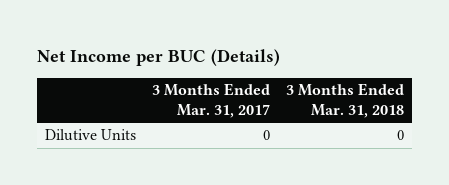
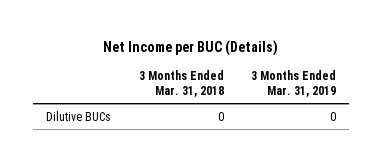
[151,83,270,118] 3 Months Ended Mar. 31, 2017 -> none
none -> [250,70,336,98] 3 Months Ended Mar. 31, 2019
[45,129,137,142] Dilutive Units -> [46,110,112,121] Dilutive BUCs

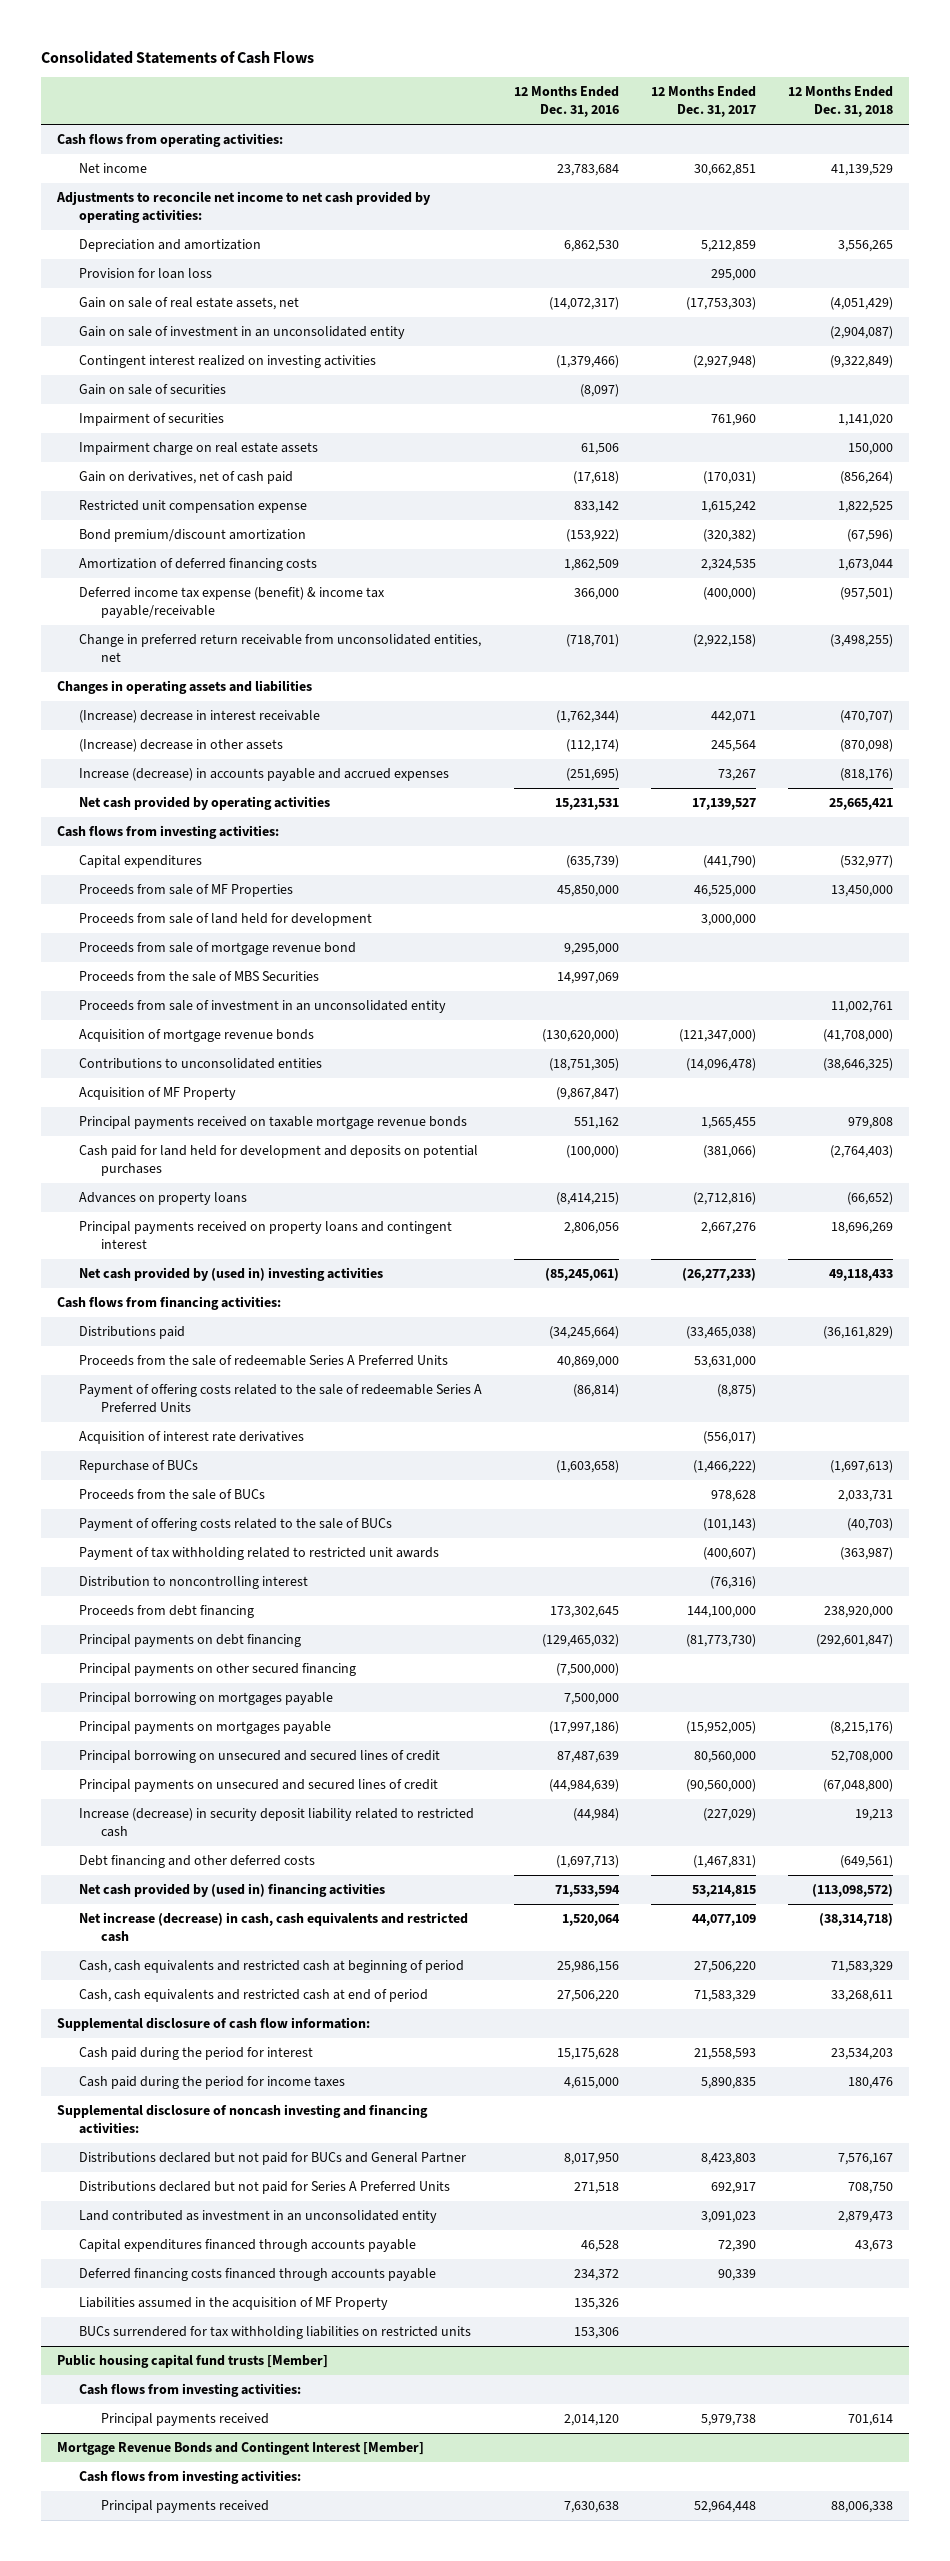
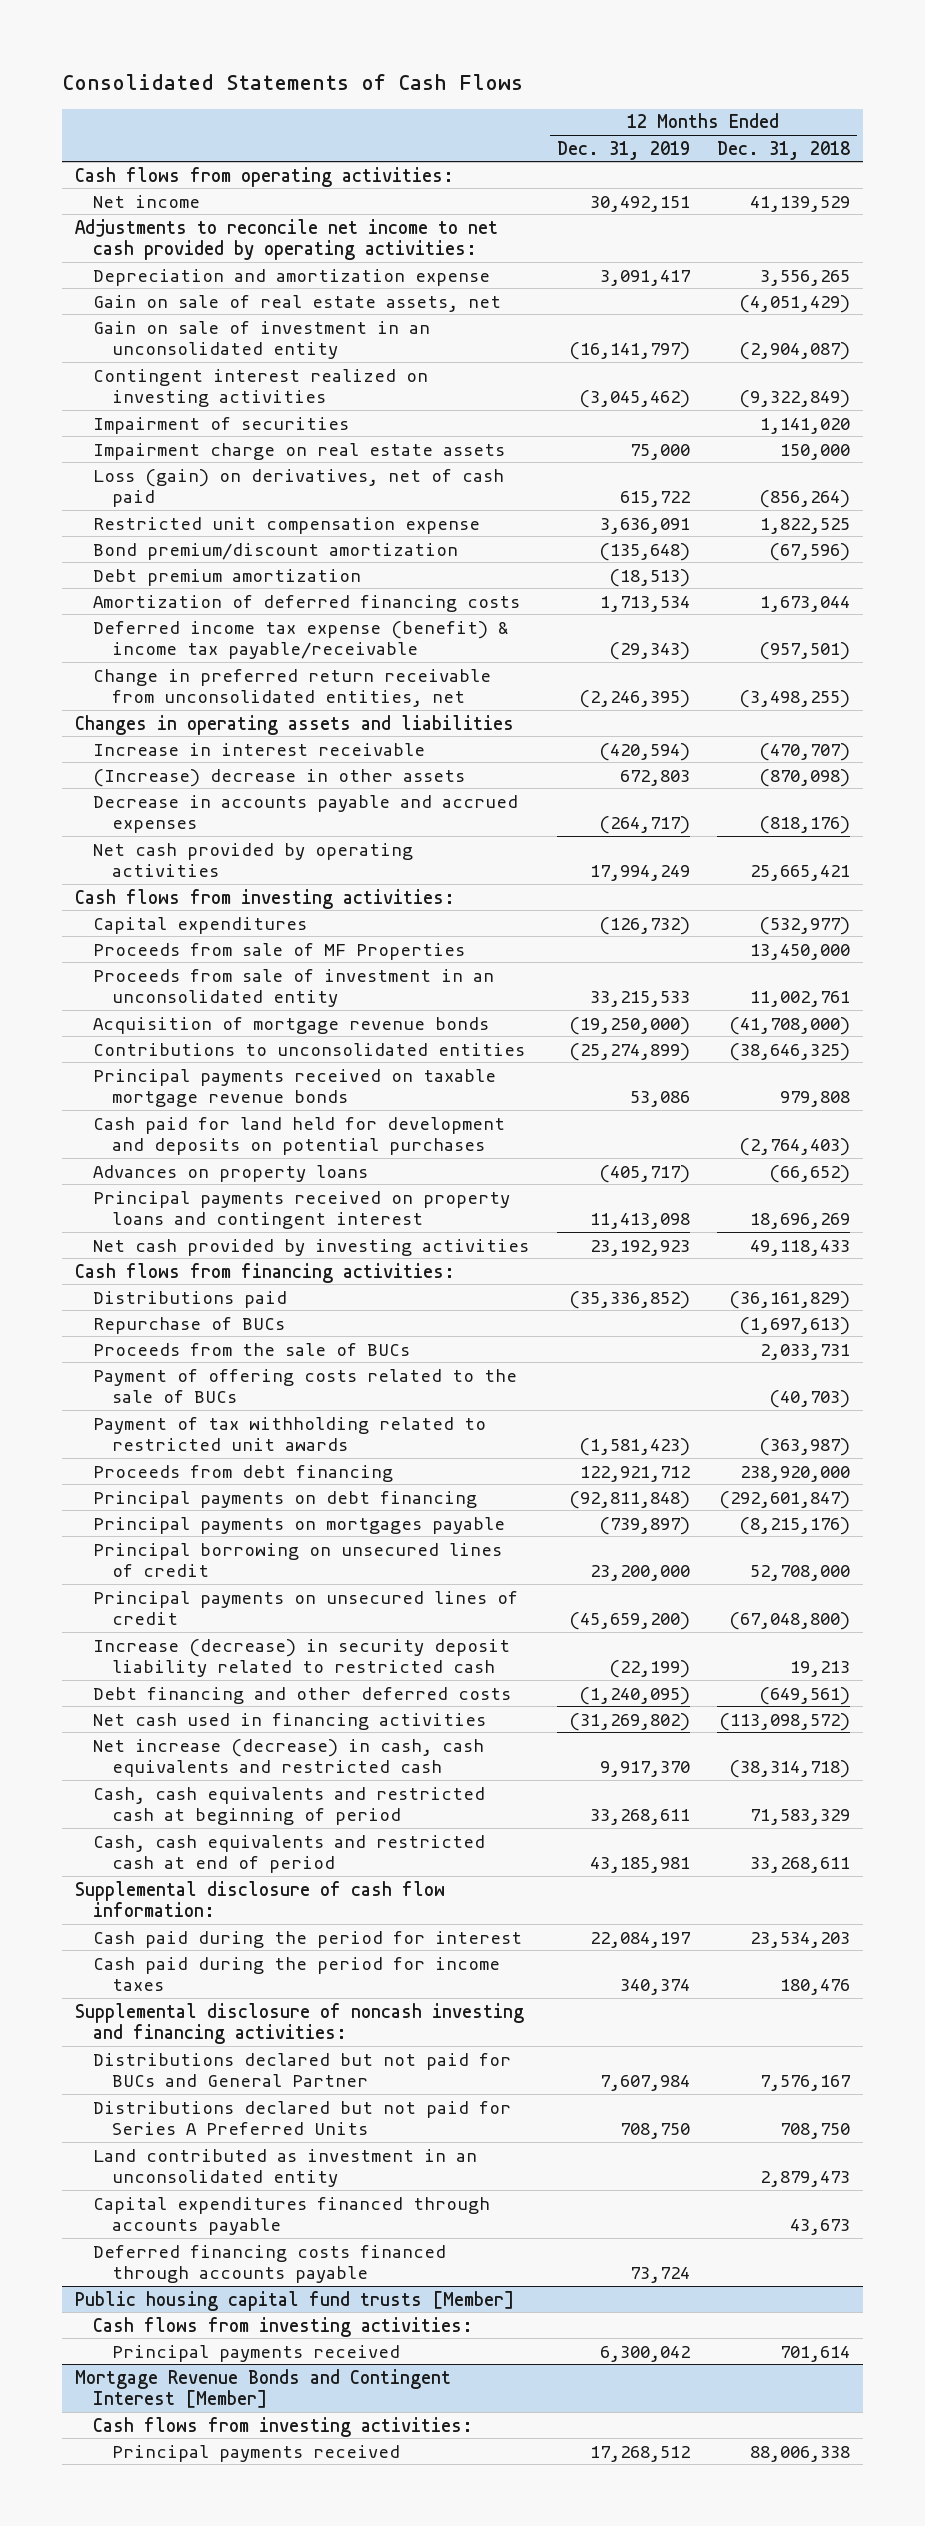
[514,86,620,118] 12 Months Ended Dec. 31, 2016 -> none
[651,86,757,118] 12 Months Ended Dec. 31, 2017 -> none
none -> [556,140,690,160] Dec. 31, 2019
[79,268,213,280] Provision for loan loss -> none
[79,239,262,253] Depreciation and amortization -> [93,268,491,286] Depreciation and amortization expense
[79,384,227,396] Gain on sale of securities -> none
[79,471,294,485] Gain on derivatives, net of cash paid -> [93,468,505,507] Loss (gain) on derivatives, net of cash paid
none -> [93,568,362,586] Debt premium amortization
[79,710,321,724] (Increase) decrease in interest receivable -> [93,742,426,756] Increase in interest receivable
[79,768,450,782] Increase (decrease) in accounts payable and accrued expenses -> [93,794,519,833] Decrease in accounts payable and accrued expenses
[79,913,373,927] Proceeds from sale of land held for development -> none
[79,942,357,956] Proceeds from sale of mortgage revenue bond -> none
[79,971,320,983] Proceeds from the sale of MBS Securities -> none
[79,1087,237,1101] Acquisition of MF Property -> none
[79,1267,384,1282] Net cash provided by (used in) investing activities -> [93,1238,530,1256] Net cash provided by investing activities
[79,1355,449,1367] Proceeds from the sale of redeemable Series A Preferred Units -> none
[79,1384,483,1413] Payment of offering costs related to the sale of redeemable Series A Preferred Units -> none
[79,1431,305,1445] Acquisition of interest rate derivatives -> none
[79,1576,309,1590] Distribution to noncontrolling interest -> none
[79,1663,357,1677] Principal payments on other secured financing -> none
[79,1692,334,1706] Principal borrowing on mortgages payable -> none
[79,1750,441,1764] Principal borrowing on unsecured and secured lines of credit -> [93,1542,503,1577] Principal borrowing on unsecured lines of credit
[79,1779,439,1793] Principal payments on unsecured and secured lines of credit -> [93,1590,519,1625] Principal payments on unsecured lines of credit
[79,1883,386,1898] Net cash provided by (used in) financing activities -> [93,1712,487,1730] Net cash used in financing activities
[79,2297,389,2311] Liabilities assumed in the acquisition of MF Property -> none
[79,2326,472,2340] BUCs surrendered for tax withholding liabilities on restricted units -> none

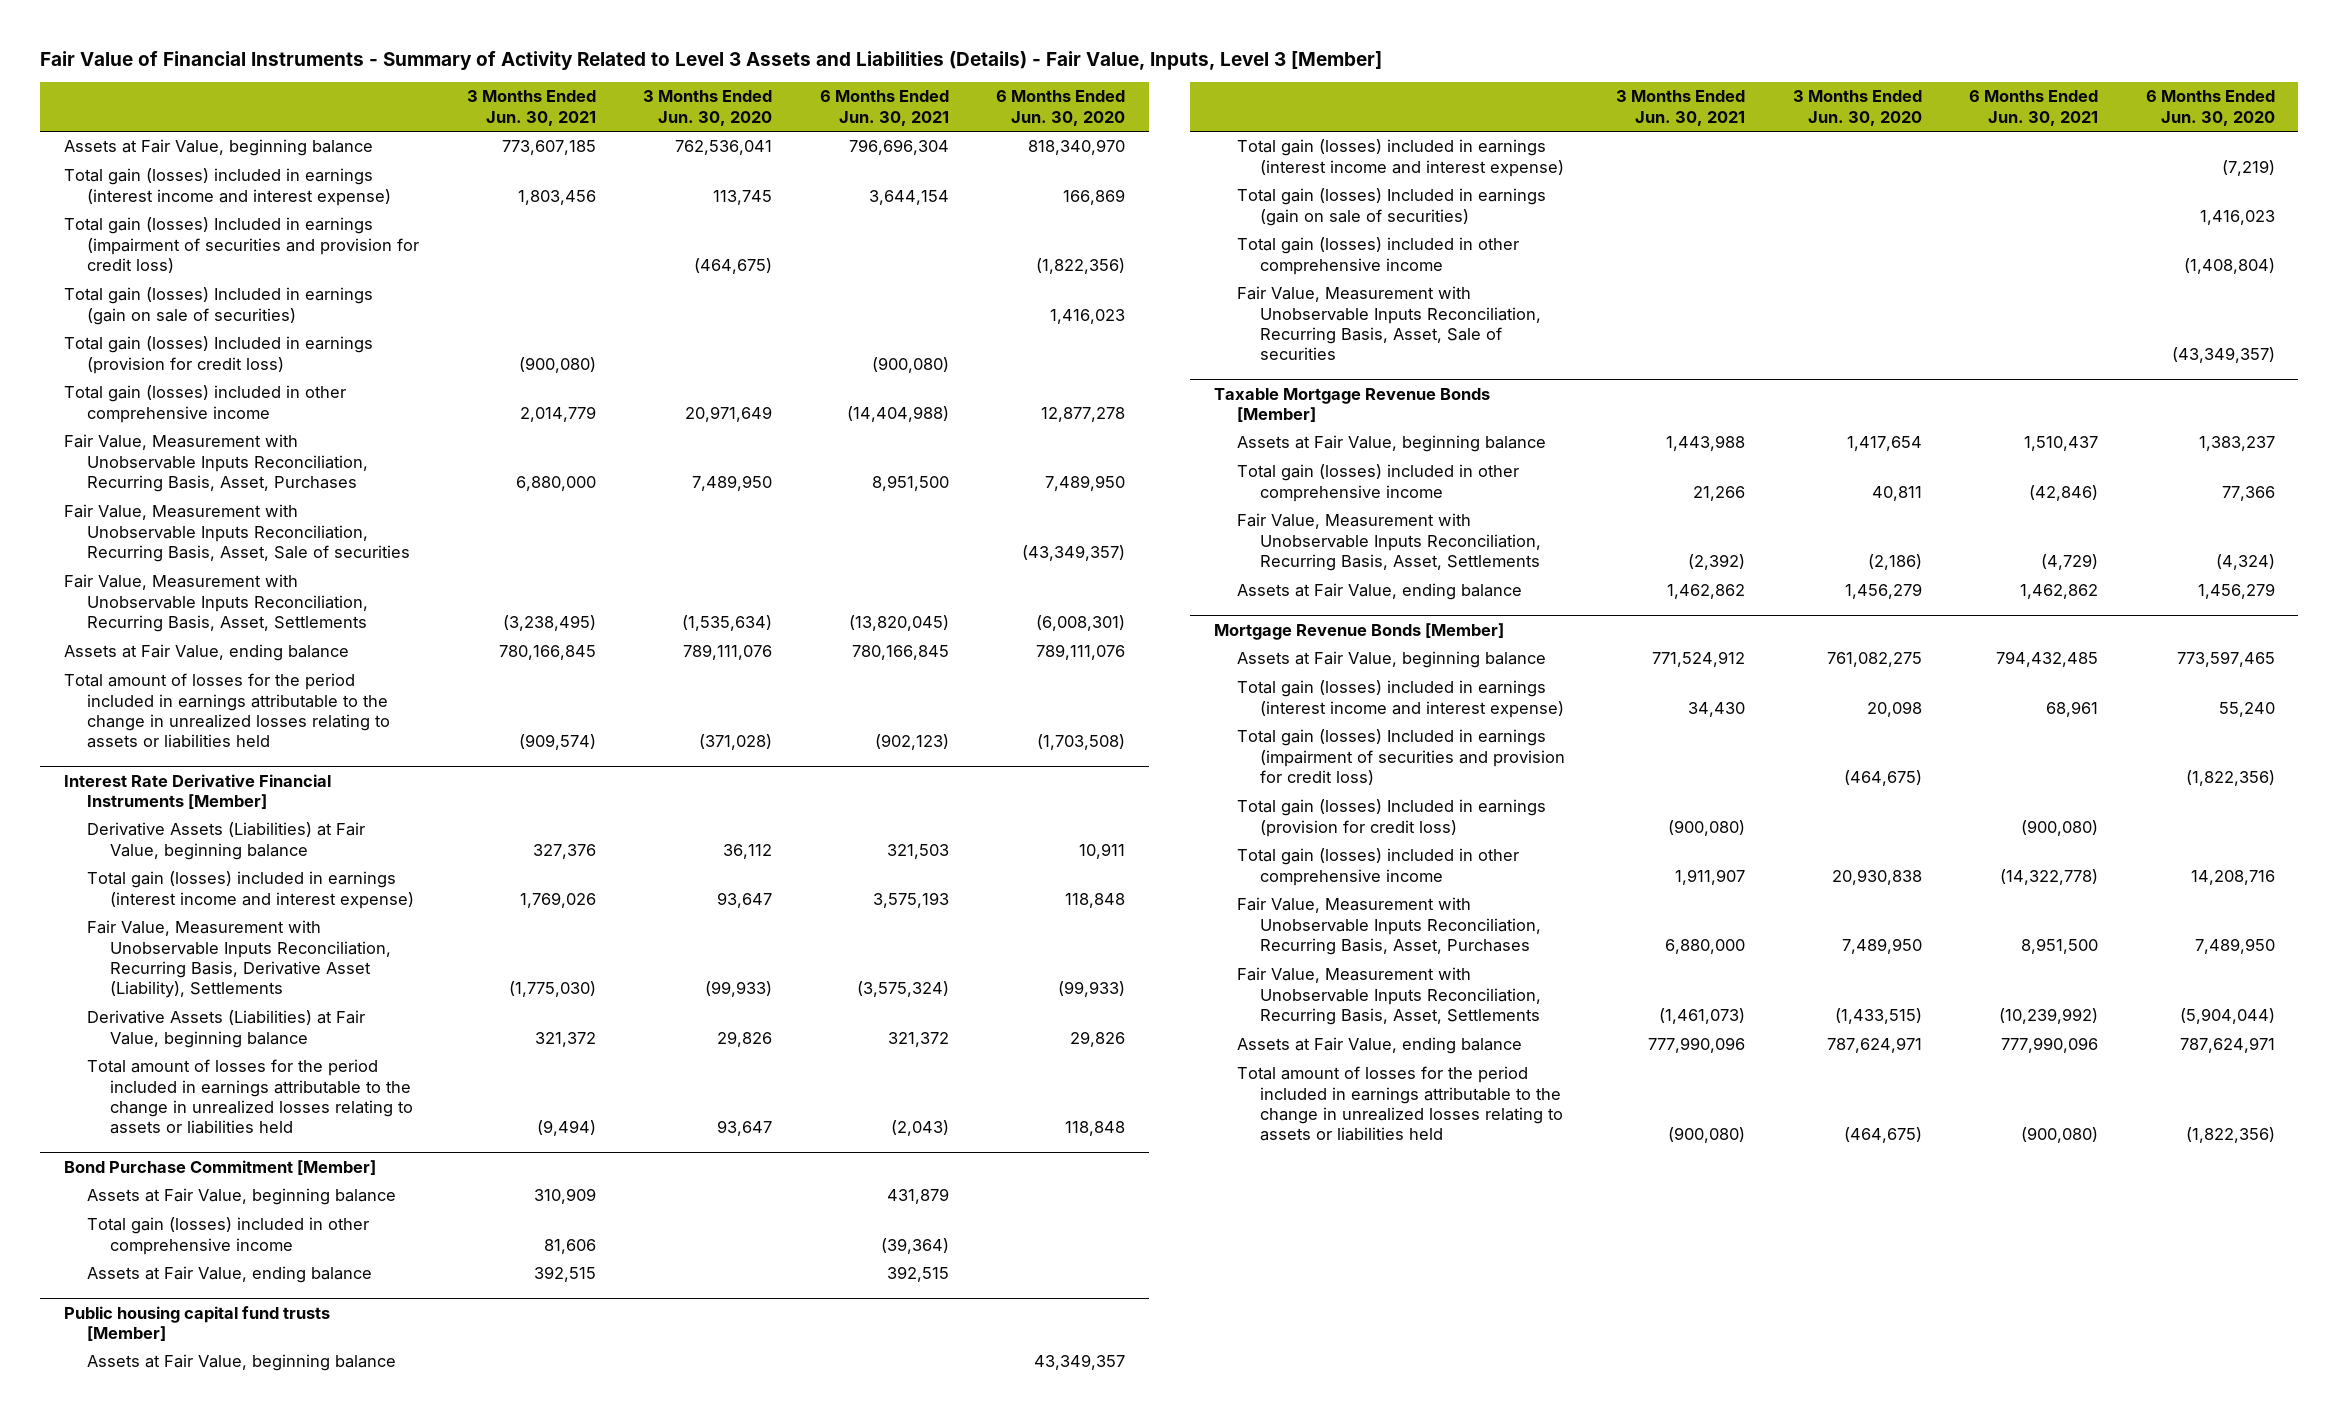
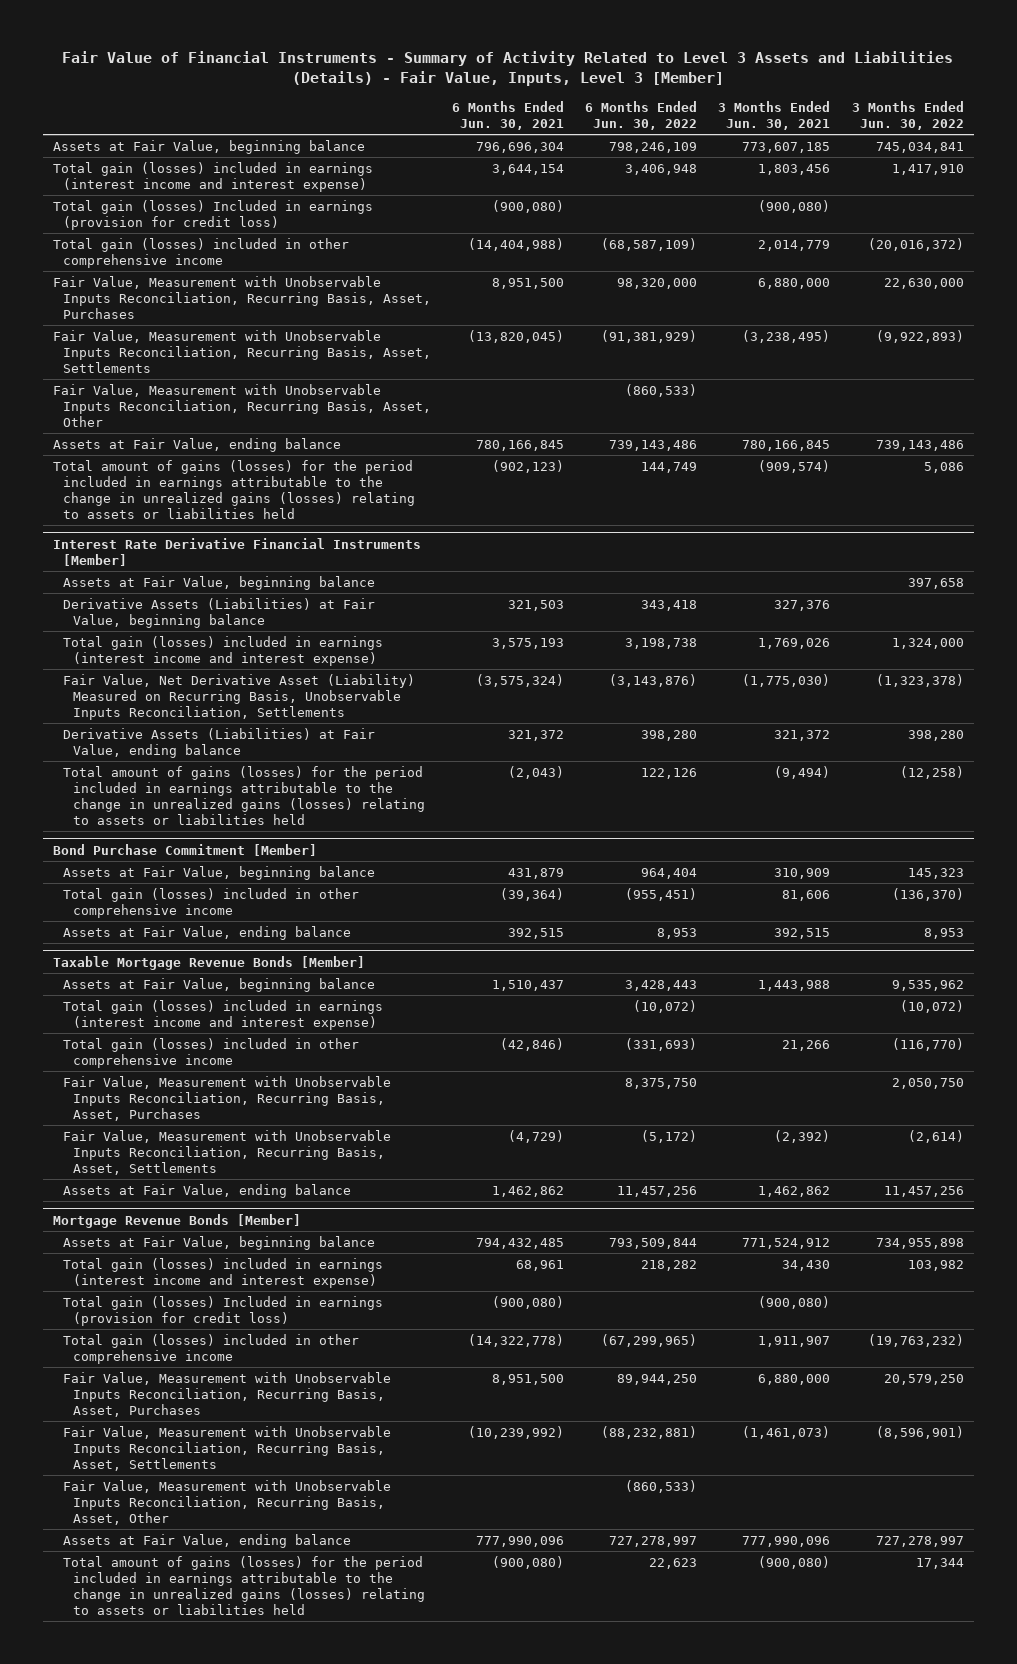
[643,90,773,126] 3 Months Ended Jun. 30, 2020 -> none
[996,90,1126,126] 6 Months Ended Jun. 30, 2020 -> none
none -> [585,101,698,131] 6 Months Ended Jun. 30, 2022
none -> [851,101,964,131] 3 Months Ended Jun. 30, 2022
[63,217,420,274] Total gain (losses) Included in earnings (impairment of securities and provision for credit loss) -> none
[63,287,373,325] Total gain (losses) Included in earnings (gain on sale of securities) -> none
[63,504,411,563] Fair Value, Measurement with Unobservable Inputs Reconciliation, Recurring Basis, Asset, Sale of securities -> none
none -> [53,383,432,427] Fair Value, Measurement with Unobservable Inputs Reconciliation, Recurring Basis, Asset, Other
[63,673,391,749] Total amount of losses for the period included in earnings attributable to the change in unrealized losses relating to assets or liabilities held -> [53,459,416,519] Total amount of gains (losses) for the period included in earnings attributable to the change in unrealized gains (losses) relating to assets or liabilities held
none -> [63,575,376,590] Assets at Fair Value, beginning balance
[87,920,392,999] Fair Value, Measurement with Unobservable Inputs Reconciliation, Recurring Basis, Derivative Asset (Liability), Settlements -> [63,673,416,720] Fair Value, Net Derivative Asset (Liability) Measured on Recurring Basis, Unobservable Inputs Reconciliation, Settlements
[87,1010,366,1048] Derivative Assets (Liabilities) at Fair Value, beginning balance -> [63,727,376,758] Derivative Assets (Liabilities) at Fair Value, ending balance
[87,1059,414,1135] Total amount of losses for the period included in earnings attributable to the change in unrealized losses relating to assets or liabilities held -> [63,765,425,825] Total amount of gains (losses) for the period included in earnings attributable to the change in unrealized gains (losses) relating to assets or liabilities held
[63,1305,330,1341] Public housing capital fund trusts [Member] -> none
[87,1354,397,1372] Assets at Fair Value, beginning balance -> none
[1236,139,1564,177] Total gain (losses) included in earnings (interest income and interest expense) -> none
[1236,188,1546,226] Total gain (losses) Included in earnings (gain on sale of securities) -> none
[1236,237,1519,275] Total gain (losses) included in other comprehensive income -> none
[1236,286,1541,361] Fair Value, Measurement with Unobservable Inputs Reconciliation, Recurring Basis, Asset, Sale of securities -> none
none -> [63,999,384,1030] Total gain (losses) included in earnings (interest income and interest expense)
none -> [63,1075,392,1121] Fair Value, Measurement with Unobservable Inputs Reconciliation, Recurring Basis, Asset, Purchases
[1236,729,1565,786] Total gain (losses) Included in earnings (impairment of securities and provision for credit loss) -> none
none -> [63,1479,392,1525] Fair Value, Measurement with Unobservable Inputs Reconciliation, Recurring Basis, Asset, Other
[1236,1066,1563,1142] Total amount of losses for the period included in earnings attributable to the change in unrealized losses relating to assets or liabilities held -> [63,1555,425,1615] Total amount of gains (losses) for the period included in earnings attributable to the change in unrealized gains (losses) relating to assets or liabilities held

